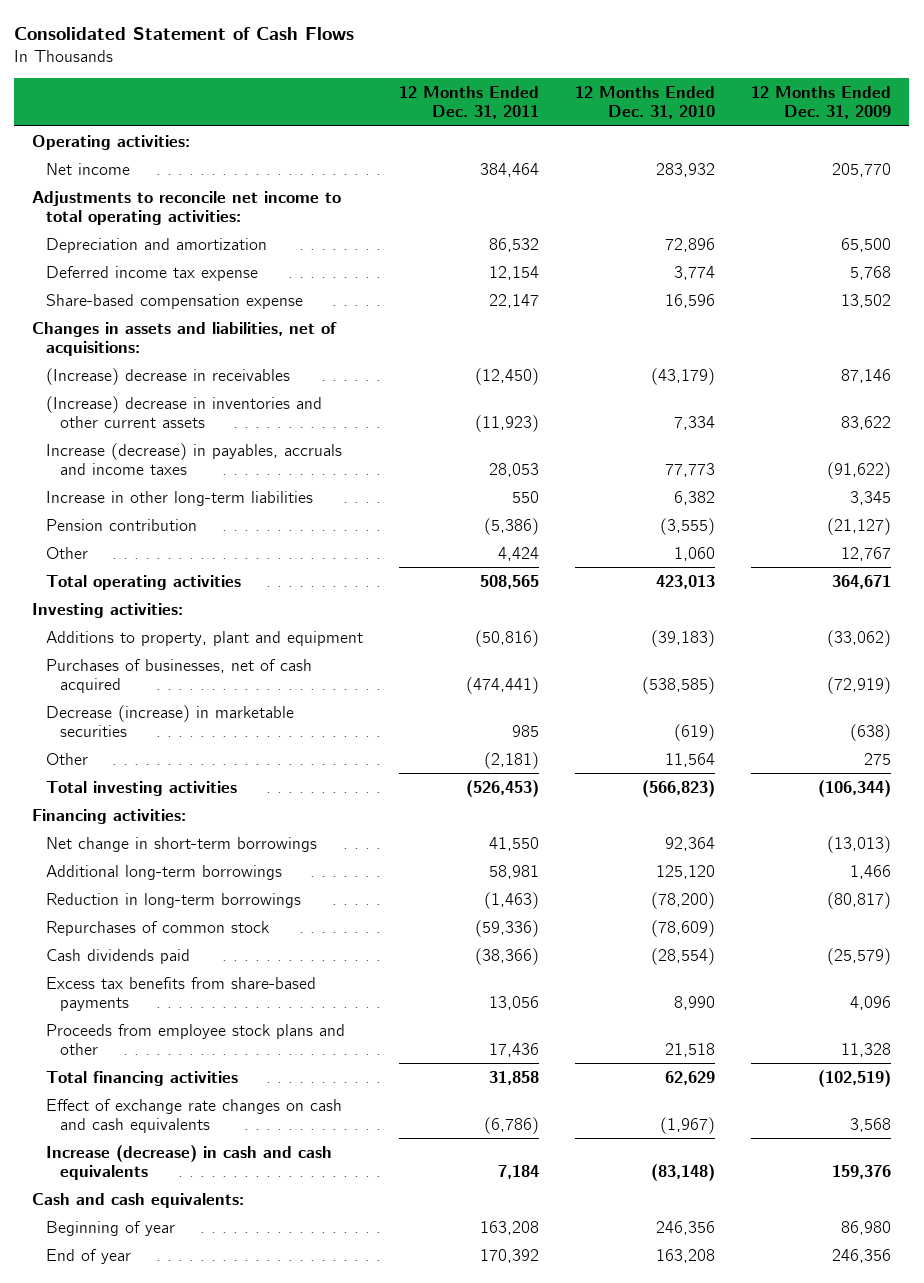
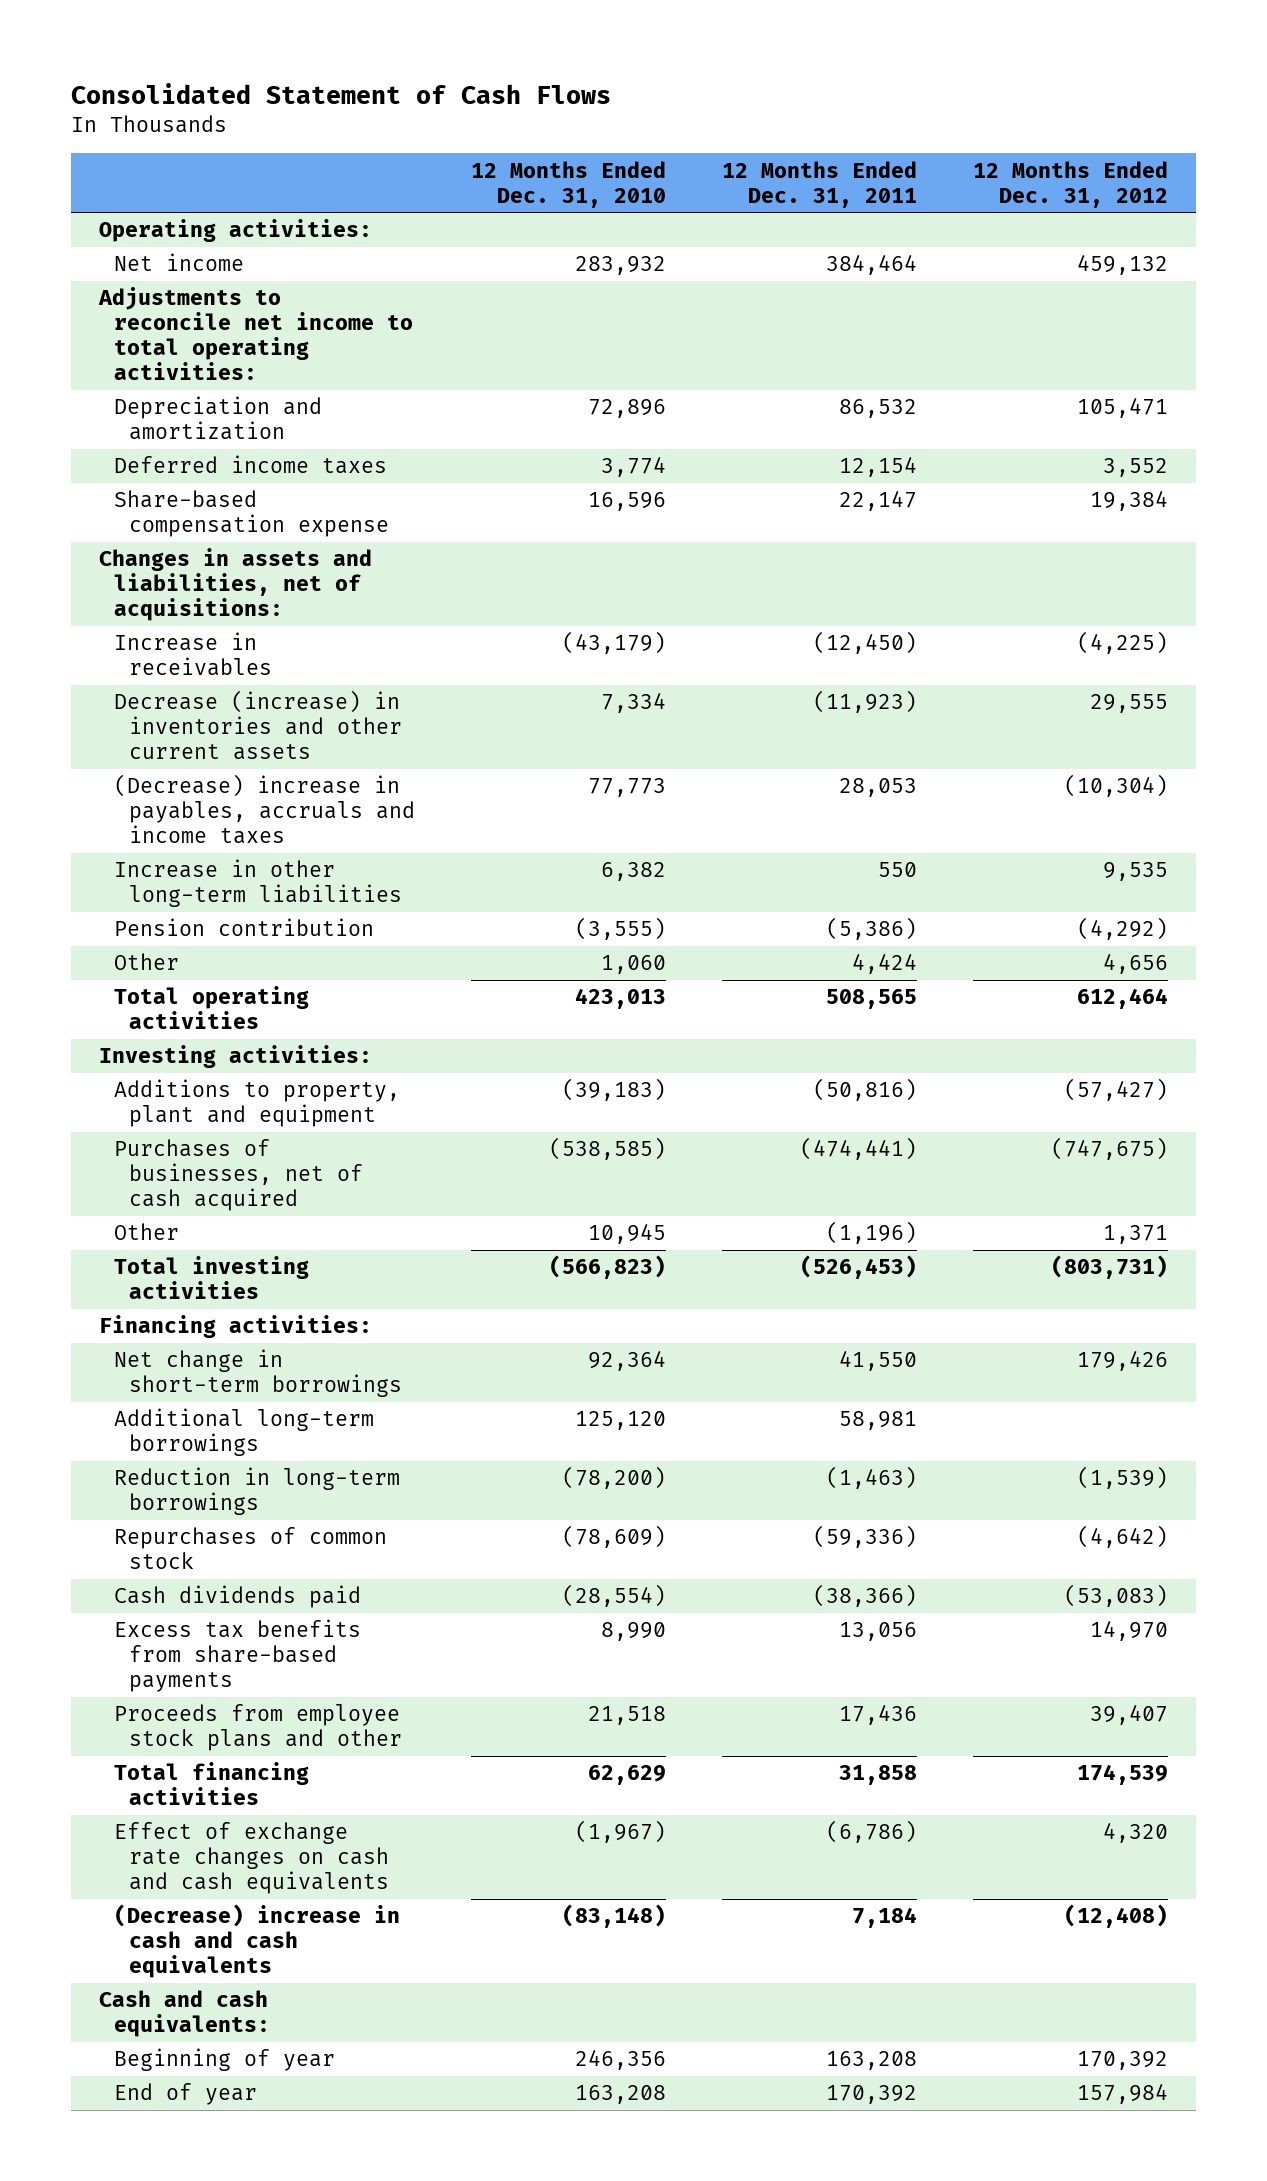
[751,86,892,120] 12 Months Ended Dec. 31, 2009 -> none
none -> [973,160,1169,208] 12 Months Ended Dec. 31, 2012
[46,265,259,281] Deferred income tax expense -> [114,455,388,475] Deferred income taxes
[46,367,291,385] (Increase) decrease in receivables -> [114,632,273,677] Increase in receivables
[46,395,323,428] (Increase) decrease in inventories and other current assets -> [114,690,403,761] Decrease (increase) in inventories and other current assets
[46,442,343,475] Increase (decrease) in payables, accruals and income taxes -> [114,774,416,845] (Decrease) increase in payables, accruals and income taxes
[46,704,295,737] Decrease (increase) in marketable securities -> none
[484,751,540,769] (2,181) -> [826,1221,918,1245] (1,196)
[665,752,716,767] 11,564 -> [588,1223,667,1245] 10,945
[46,1144,333,1180] Increase (decrease) in cash and cash equivalents -> [114,1904,401,1979] (Decrease) increase in cash and cash equivalents

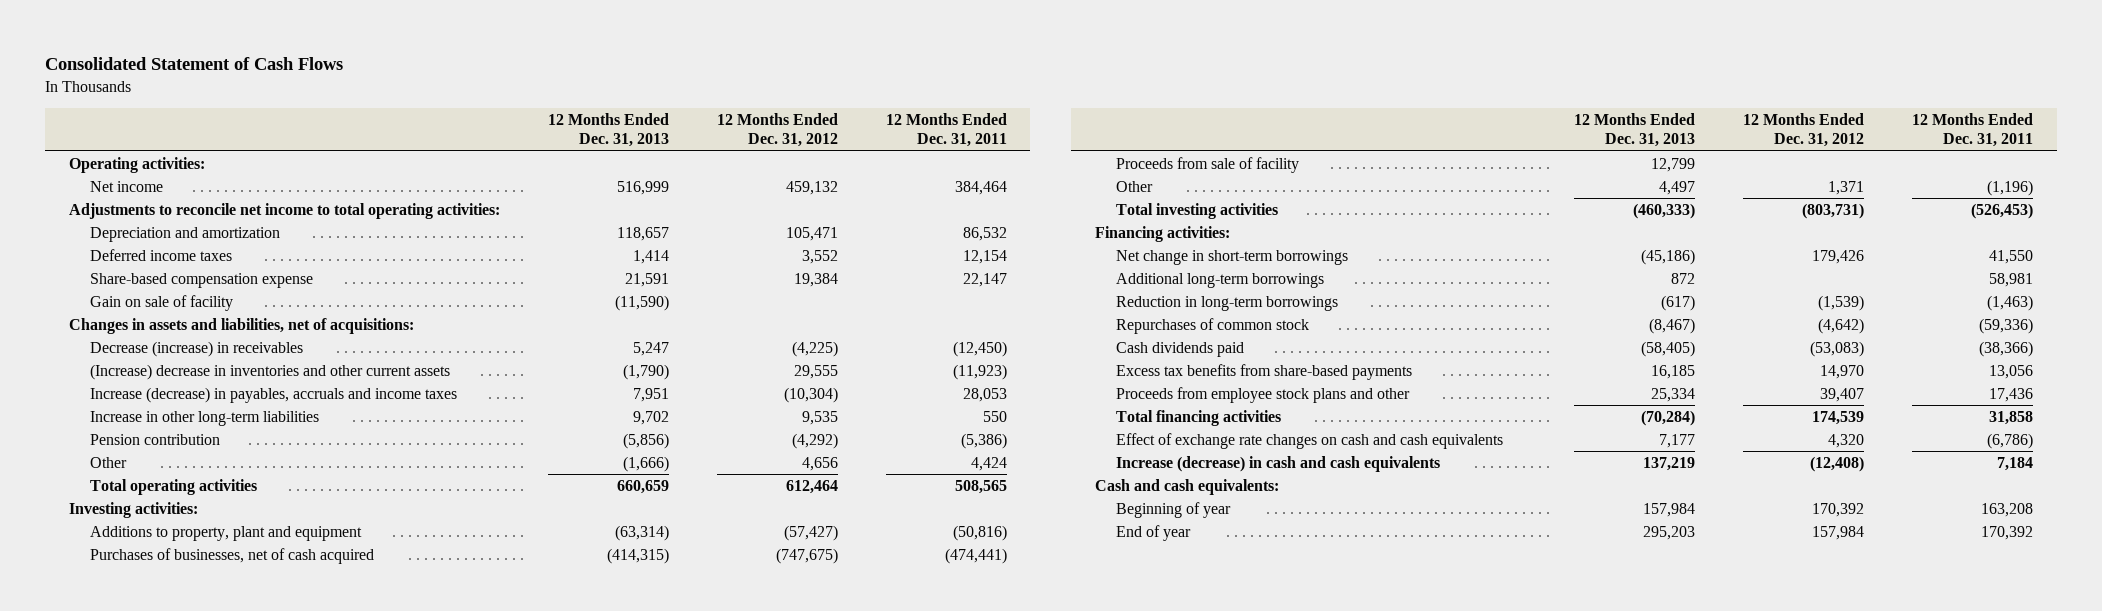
[471,160,667,208] 12 Months Ended Dec. 31, 2010 -> none
none -> [547,112,669,148] 12 Months Ended Dec. 31, 2013
none -> [89,294,233,311] Gain on sale of facility
[114,632,273,677] Increase in receivables -> [89,340,303,357] Decrease (increase) in receivables
[114,690,403,761] Decrease (increase) in inventories and other current assets -> [89,363,450,380] (Increase) decrease in inventories and other current assets
[114,774,416,845] (Decrease) increase in payables, accruals and income taxes -> [89,386,457,403] Increase (decrease) in payables, accruals and income taxes
none -> [1115,156,1299,173] Proceeds from sale of facility
[114,1904,401,1979] (Decrease) increase in cash and cash equivalents -> [1115,455,1440,472] Increase (decrease) in cash and cash equivalents

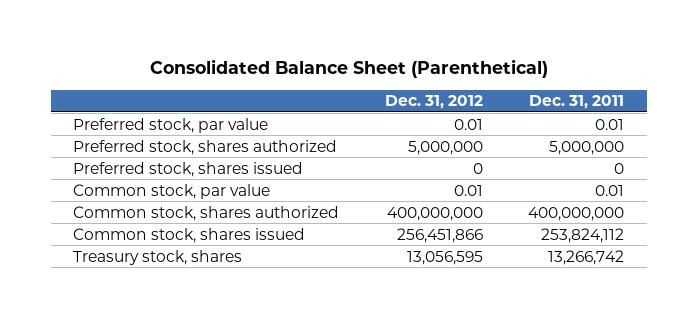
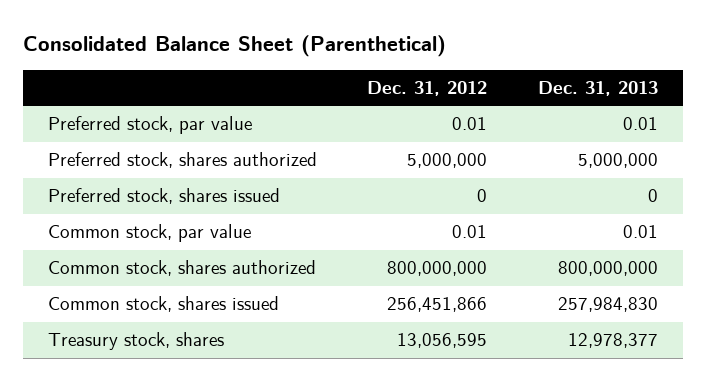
[529,95,625,110] Dec. 31, 2011 -> none
none -> [537,80,658,96] Dec. 31, 2013
[386,206,483,221] 400,000,000 -> [387,261,488,277] 800,000,000

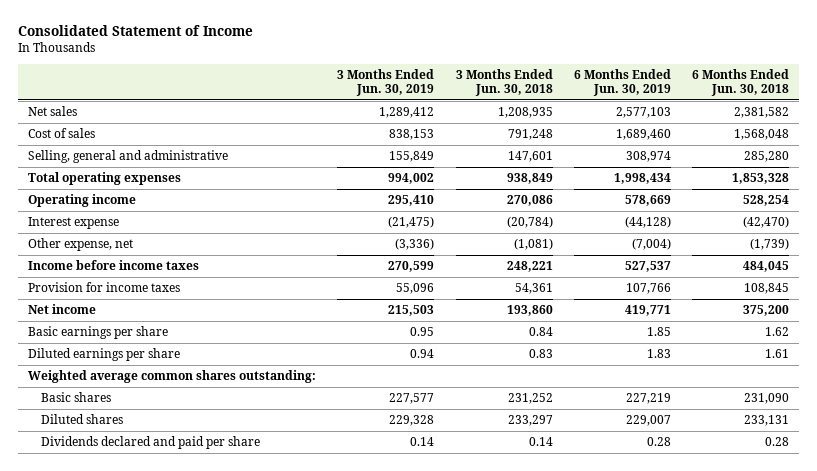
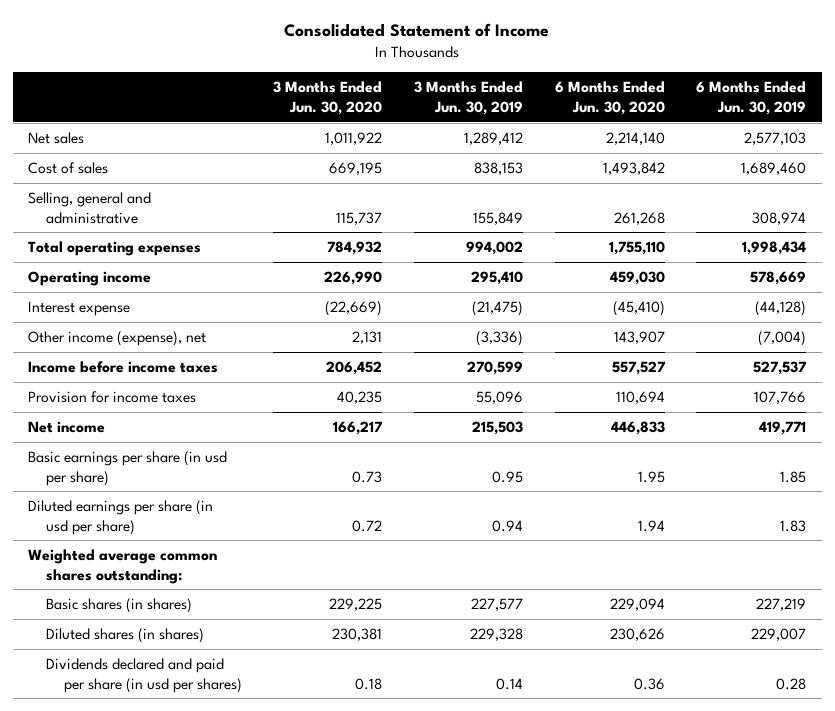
[455,68,553,97] 3 Months Ended Jun. 30, 2018 -> none
[691,68,789,97] 6 Months Ended Jun. 30, 2018 -> none
none -> [273,81,383,115] 3 Months Ended Jun. 30, 2020
none -> [554,81,665,115] 6 Months Ended Jun. 30, 2020
[28,238,134,252] Other expense, net -> [28,330,207,346] Other income (expense), net
[28,326,169,340] Basic earnings per share -> [28,450,228,486] Basic earnings per share (in usd per share)
[28,348,181,362] Diluted earnings per share -> [28,499,214,535] Diluted earnings per share (in usd per share)
[40,392,111,403] Basic shares -> [45,597,192,613] Basic shares (in shares)
[40,414,123,425] Diluted shares -> [45,627,204,643] Diluted shares (in shares)
[40,436,260,450] Dividends declared and paid per share -> [45,657,242,693] Dividends declared and paid per share (in usd per shares)

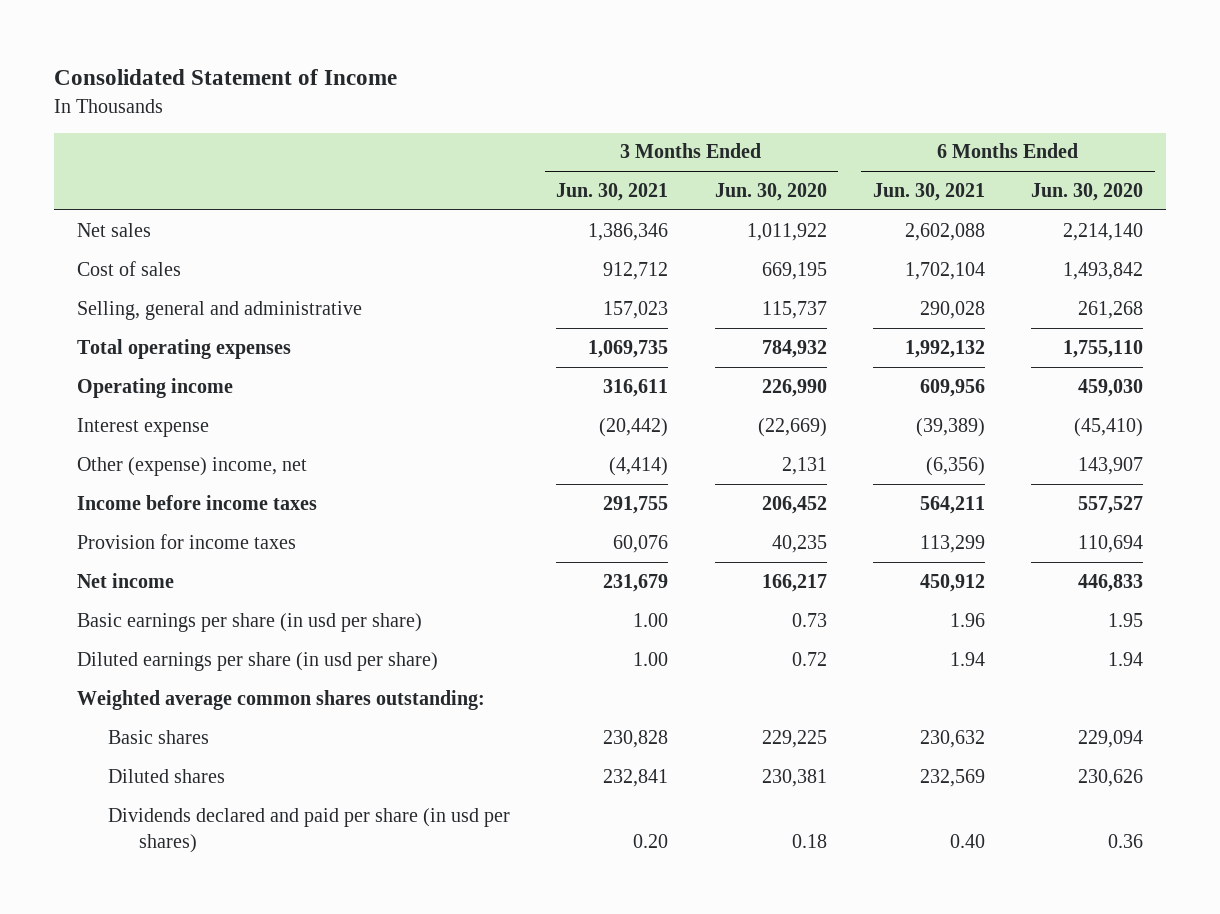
[413,81,523,115] 3 Months Ended Jun. 30, 2019 -> none
[696,81,807,115] 6 Months Ended Jun. 30, 2019 -> none
none -> [556,182,669,201] Jun. 30, 2021
none -> [872,182,985,201] Jun. 30, 2021
[28,330,207,346] Other income (expense), net -> [77,456,308,476] Other (expense) income, net
[45,597,192,613] Basic shares (in shares) -> [108,729,210,744] Basic shares
[45,627,204,643] Diluted shares (in shares) -> [108,768,226,783] Diluted shares

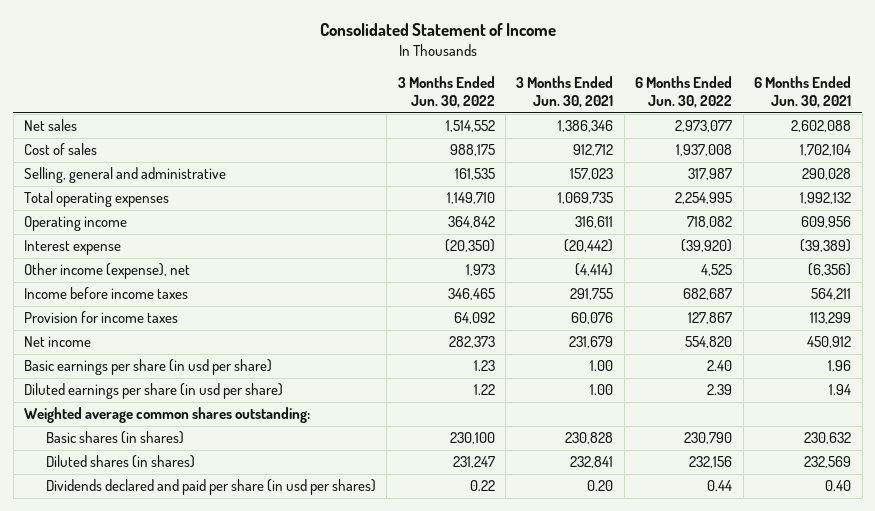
[714,182,827,201] Jun. 30, 2020 -> none
[1031,182,1144,201] Jun. 30, 2020 -> none
none -> [397,76,495,109] 3 Months Ended Jun. 30, 2022
none -> [635,76,733,109] 6 Months Ended Jun. 30, 2022
[77,456,308,476] Other (expense) income, net -> [24,263,191,280] Other income (expense), net
[108,729,210,744] Basic shares -> [45,431,184,445] Basic shares (in shares)
[108,768,226,783] Diluted shares -> [45,455,195,469] Diluted shares (in shares)

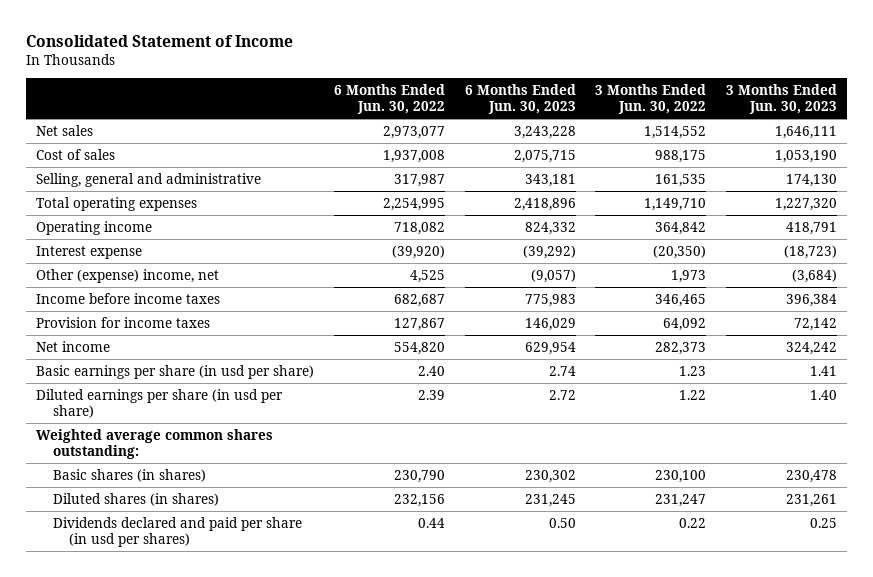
[516,76,614,109] 3 Months Ended Jun. 30, 2021 -> none
[754,76,852,109] 6 Months Ended Jun. 30, 2021 -> none
none -> [464,83,576,114] 6 Months Ended Jun. 30, 2023
none -> [726,83,838,114] 3 Months Ended Jun. 30, 2023
[24,263,191,280] Other income (expense), net -> [36,268,220,283] Other (expense) income, net

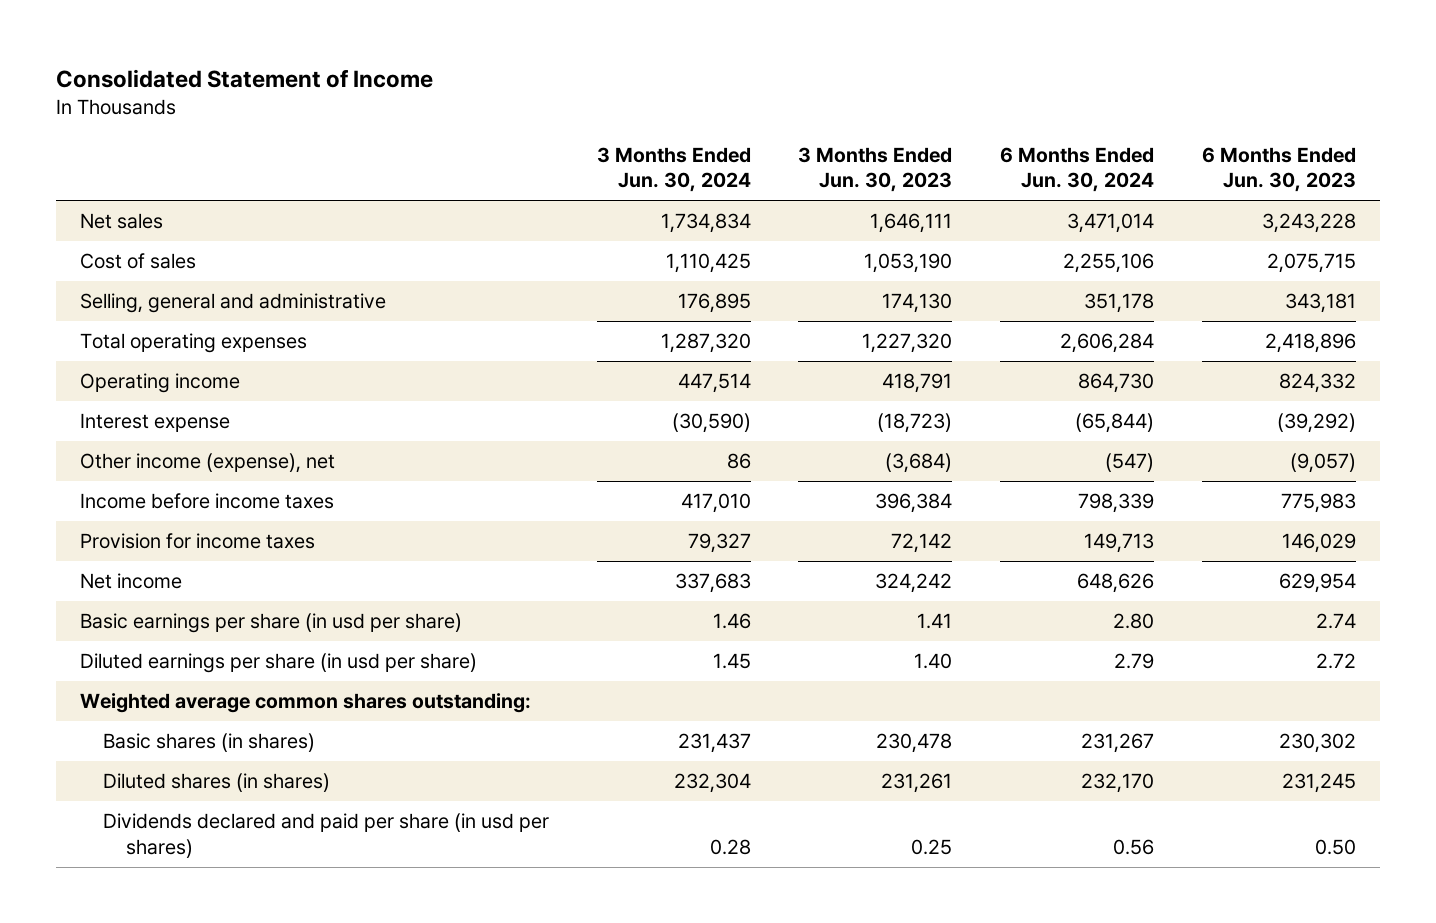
[333,83,445,114] 6 Months Ended Jun. 30, 2022 -> none
[595,83,707,114] 3 Months Ended Jun. 30, 2022 -> none
none -> [596,146,751,193] 3 Months Ended Jun. 30, 2024
none -> [1000,146,1155,193] 6 Months Ended Jun. 30, 2024
[36,268,220,283] Other (expense) income, net -> [80,453,336,474] Other income (expense), net

